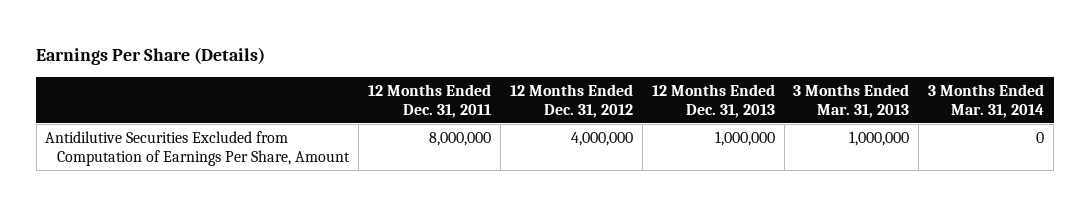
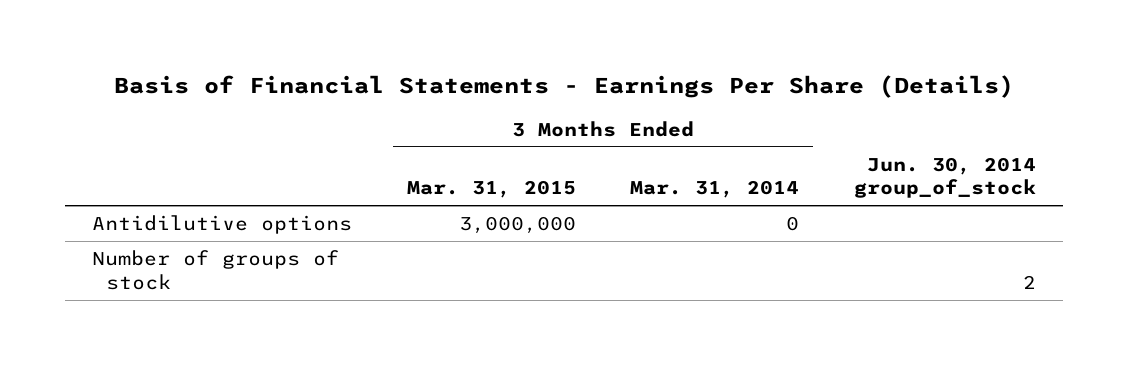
[36,46,266,65] Earnings Per Share (Details) -> [114,75,1015,99] Basis of Financial Statements - Earnings Per Share (Details)
[368,83,492,118] 12 Months Ended Dec. 31, 2011 -> none
[509,83,633,118] 12 Months Ended Dec. 31, 2012 -> none
[651,83,775,118] 12 Months Ended Dec. 31, 2013 -> none
[793,83,910,118] 3 Months Ended Mar. 31, 2013 -> none
none -> [406,180,576,199] Mar. 31, 2015
none -> [854,156,1037,199] Jun. 30, 2014 group_of_stock
[45,131,351,166] Antidilutive Securities Excluded from Computation of Earnings Per Share, Amount -> [91,214,352,234] Antidilutive options
none -> [91,249,339,290] Number of groups of stock

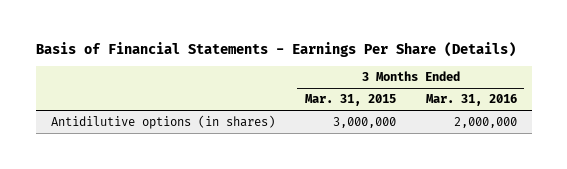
[630,180,800,199] Mar. 31, 2014 -> none
[854,156,1037,199] Jun. 30, 2014 group_of_stock -> none
none -> [425,94,517,107] Mar. 31, 2016
[91,249,339,290] Number of groups of stock -> none
[91,214,352,234] Antidilutive options -> [50,115,275,130] Antidilutive options (in shares)

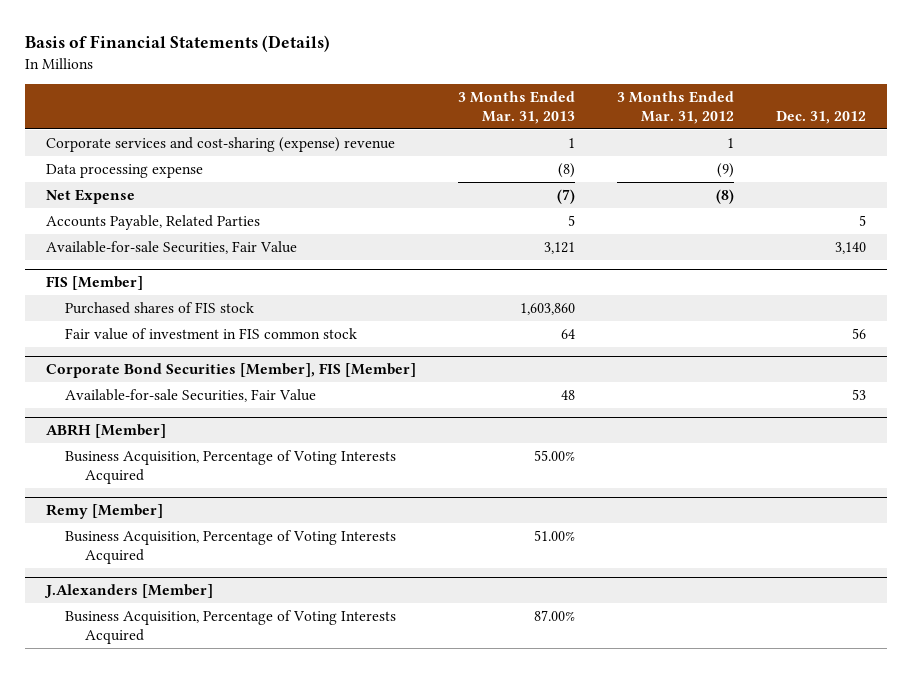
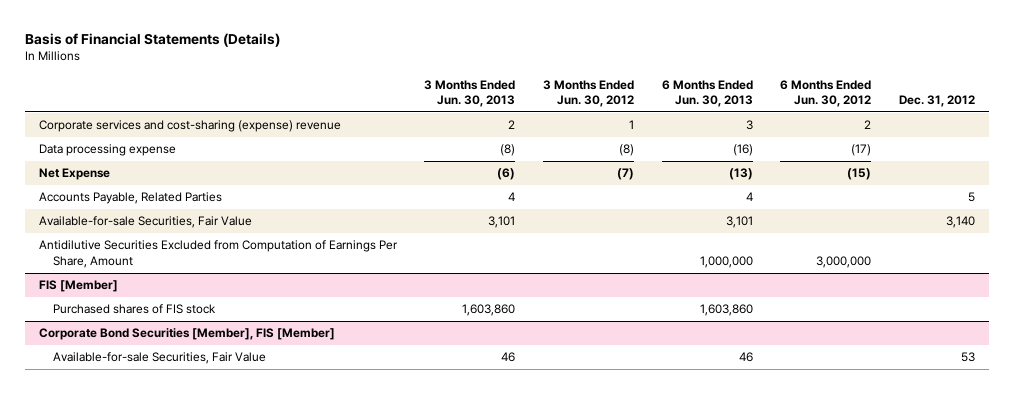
[457,91,575,125] 3 Months Ended Mar. 31, 2013 -> none
[617,91,735,125] 3 Months Ended Mar. 31, 2012 -> none
none -> [424,79,516,108] 3 Months Ended Jun. 30, 2013
none -> [543,79,635,108] 3 Months Ended Jun. 30, 2012
none -> [661,79,753,108] 6 Months Ended Jun. 30, 2013
none -> [780,79,872,108] 6 Months Ended Jun. 30, 2012
none -> [38,240,398,269] Antidilutive Securities Excluded from Computation of Earnings Per Share, Amount
[65,327,358,340] Fair value of investment in FIS common stock -> none
[45,424,166,439] ABRH [Member] -> none
[65,449,397,484] Business Acquisition, Percentage of Voting Interests Acquired -> none
[45,504,163,520] Remy [Member] -> none
[65,529,397,564] Business Acquisition, Percentage of Voting Interests Acquired -> none
[43,584,213,599] J.Alexanders [Member] -> none
[65,609,397,644] Business Acquisition, Percentage of Voting Interests Acquired -> none

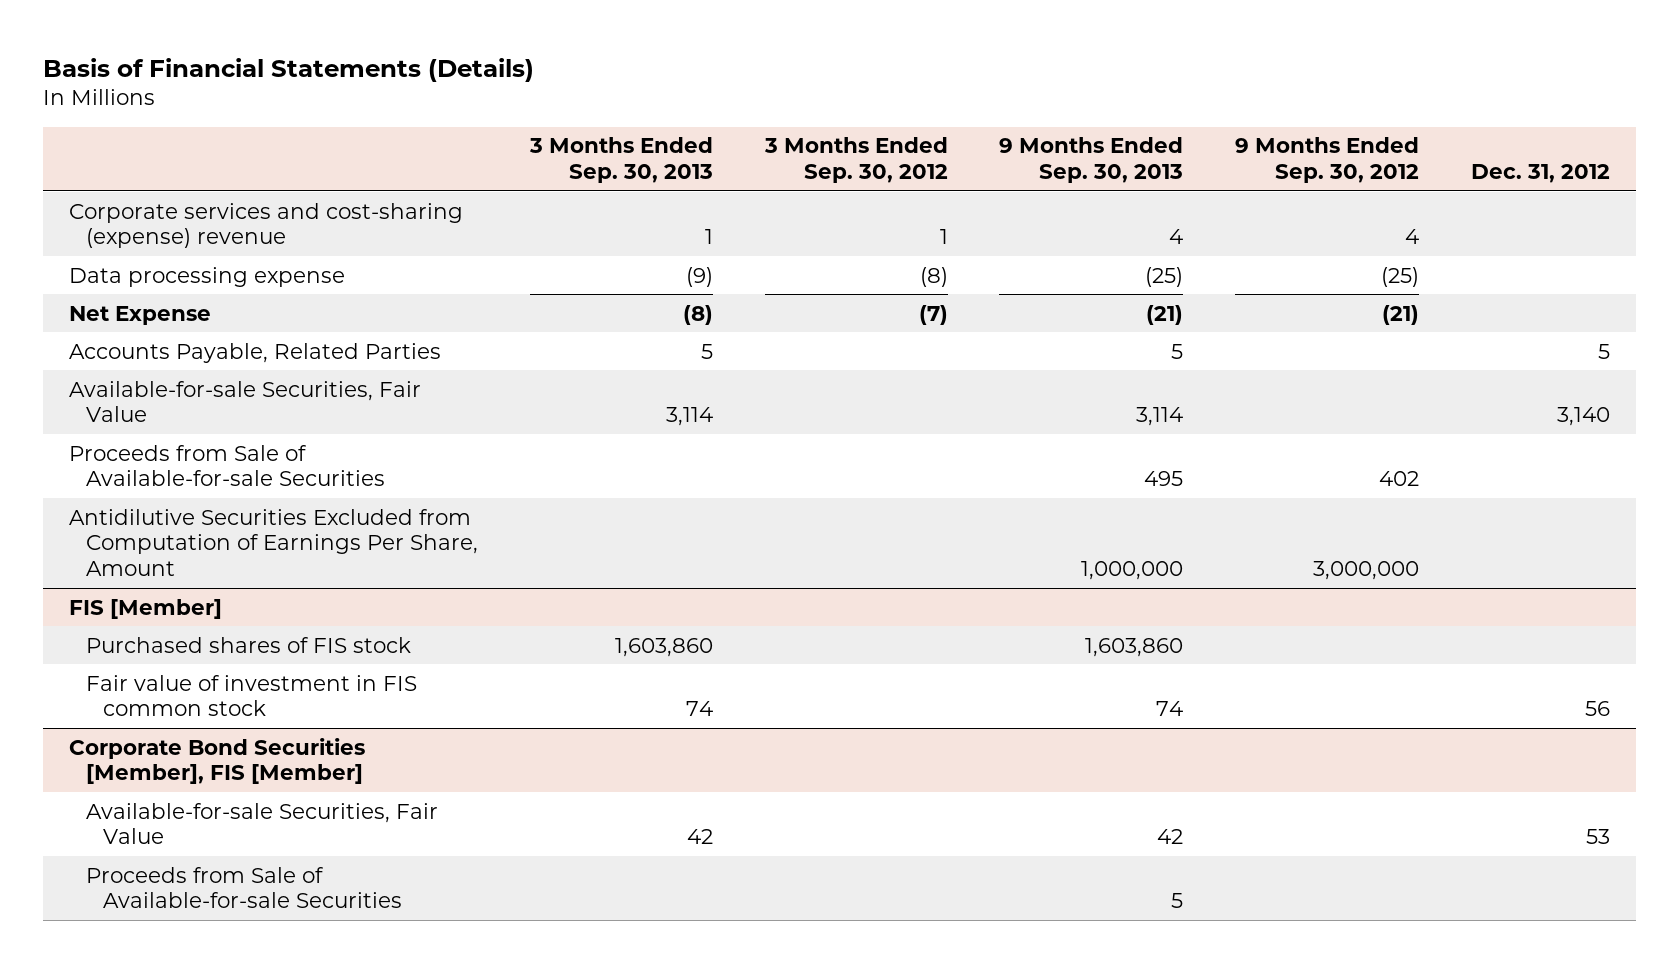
[424,79,516,108] 3 Months Ended Jun. 30, 2013 -> none
[543,79,635,108] 3 Months Ended Jun. 30, 2012 -> none
[661,79,753,108] 6 Months Ended Jun. 30, 2013 -> none
[780,79,872,108] 6 Months Ended Jun. 30, 2012 -> none
none -> [528,137,713,184] 3 Months Ended Sep. 30, 2013
none -> [763,137,948,184] 3 Months Ended Sep. 30, 2012
none -> [999,137,1184,184] 9 Months Ended Sep. 30, 2013
none -> [1235,137,1420,184] 9 Months Ended Sep. 30, 2012
none -> [69,444,386,487] Proceeds from Sale of Available-for-sale Securities
none -> [86,674,418,717] Fair value of investment in FIS common stock
none -> [86,866,403,909] Proceeds from Sale of Available-for-sale Securities

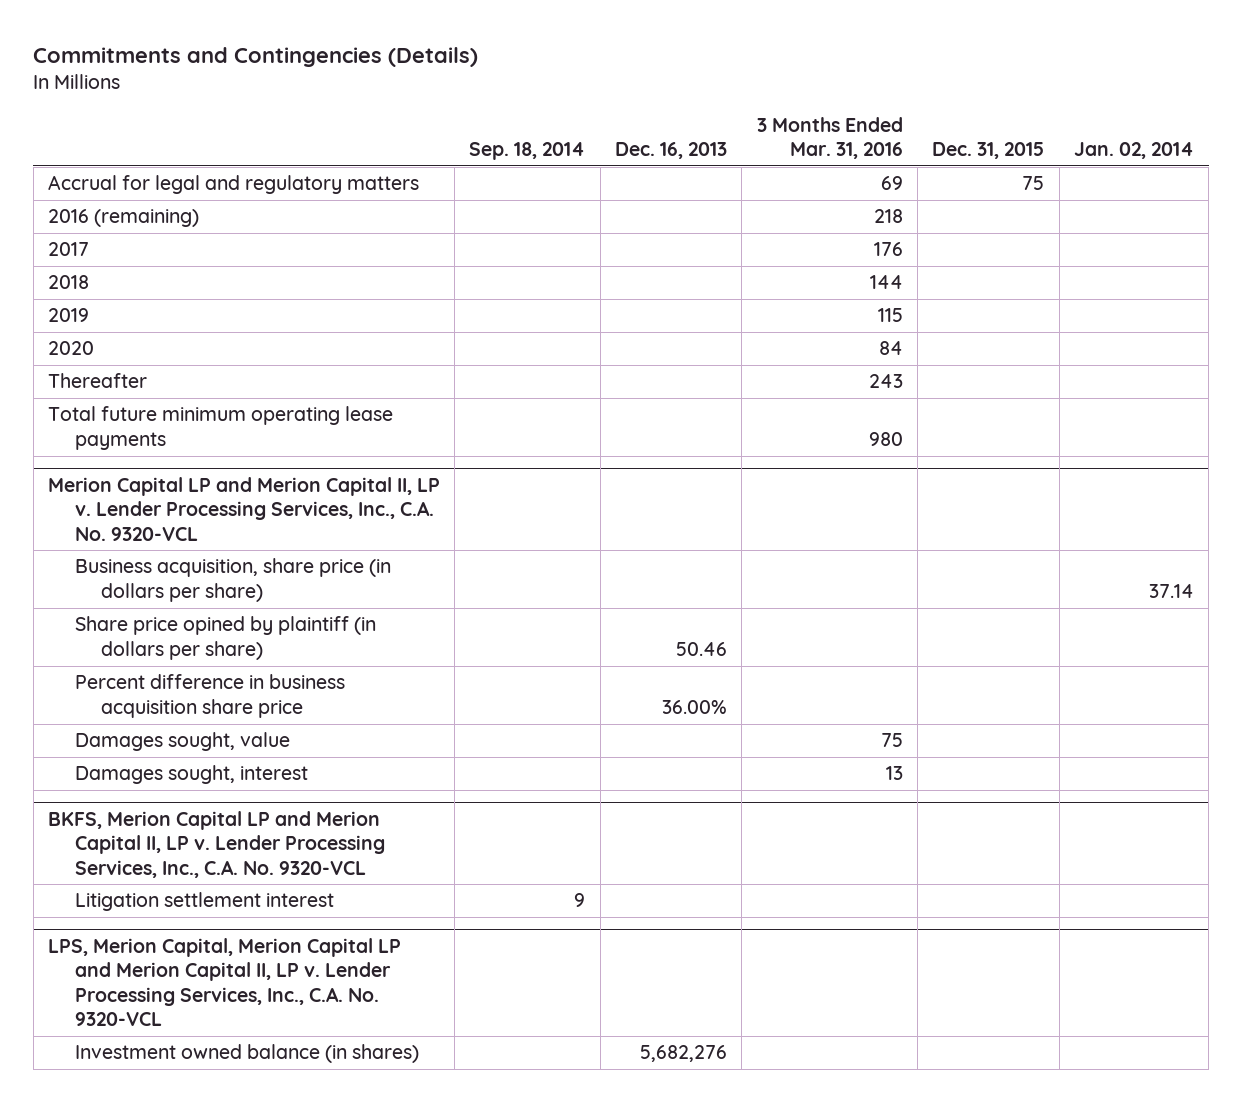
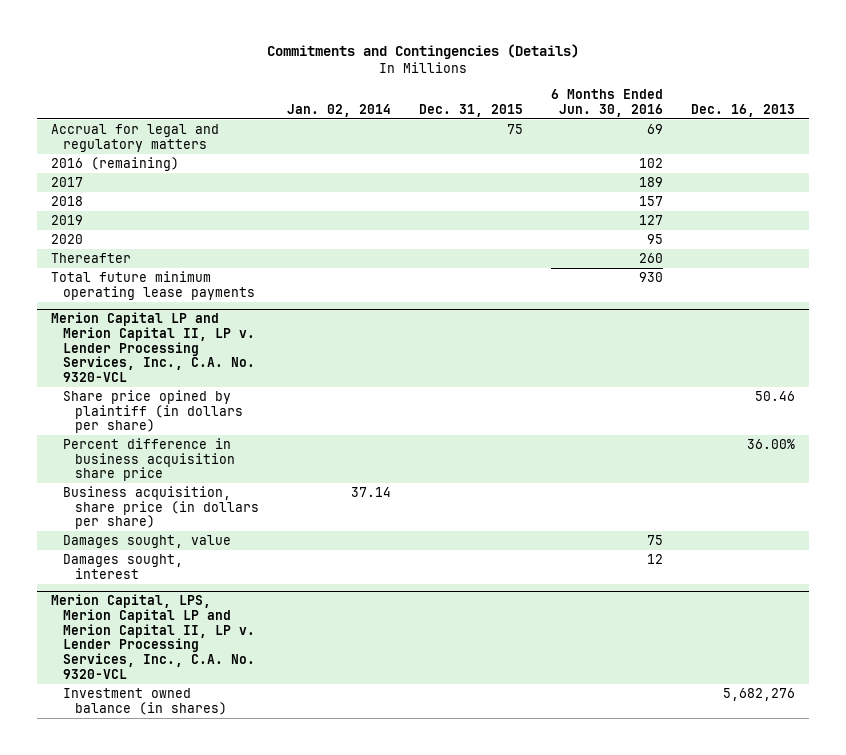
[469,142,586,161] Sep. 18, 2014 -> none
[756,116,903,160] 3 Months Ended Mar. 31, 2016 -> none
none -> [551,88,664,117] 6 Months Ended Jun. 30, 2016
[74,558,391,602] Business acquisition, share price (in dollars per share) -> [62,486,260,530] Business acquisition, share price (in dollars per share)
[47,810,385,878] BKFS, Merion Capital LP and Merion Capital II, LP v. Lender Processing Services, Inc., C.A. No. 9320-VCL -> none
[74,892,334,912] Litigation settlement interest -> none
[47,937,401,1027] LPS, Merion Capital, Merion Capital LP and Merion Capital II, LP v. Lender Processing Services, Inc., C.A. No. 9320-VCL -> [50,594,255,679] Merion Capital, LPS, Merion Capital LP and Merion Capital II, LP v. Lender Processing Services, Inc., C.A. No. 9320-VCL

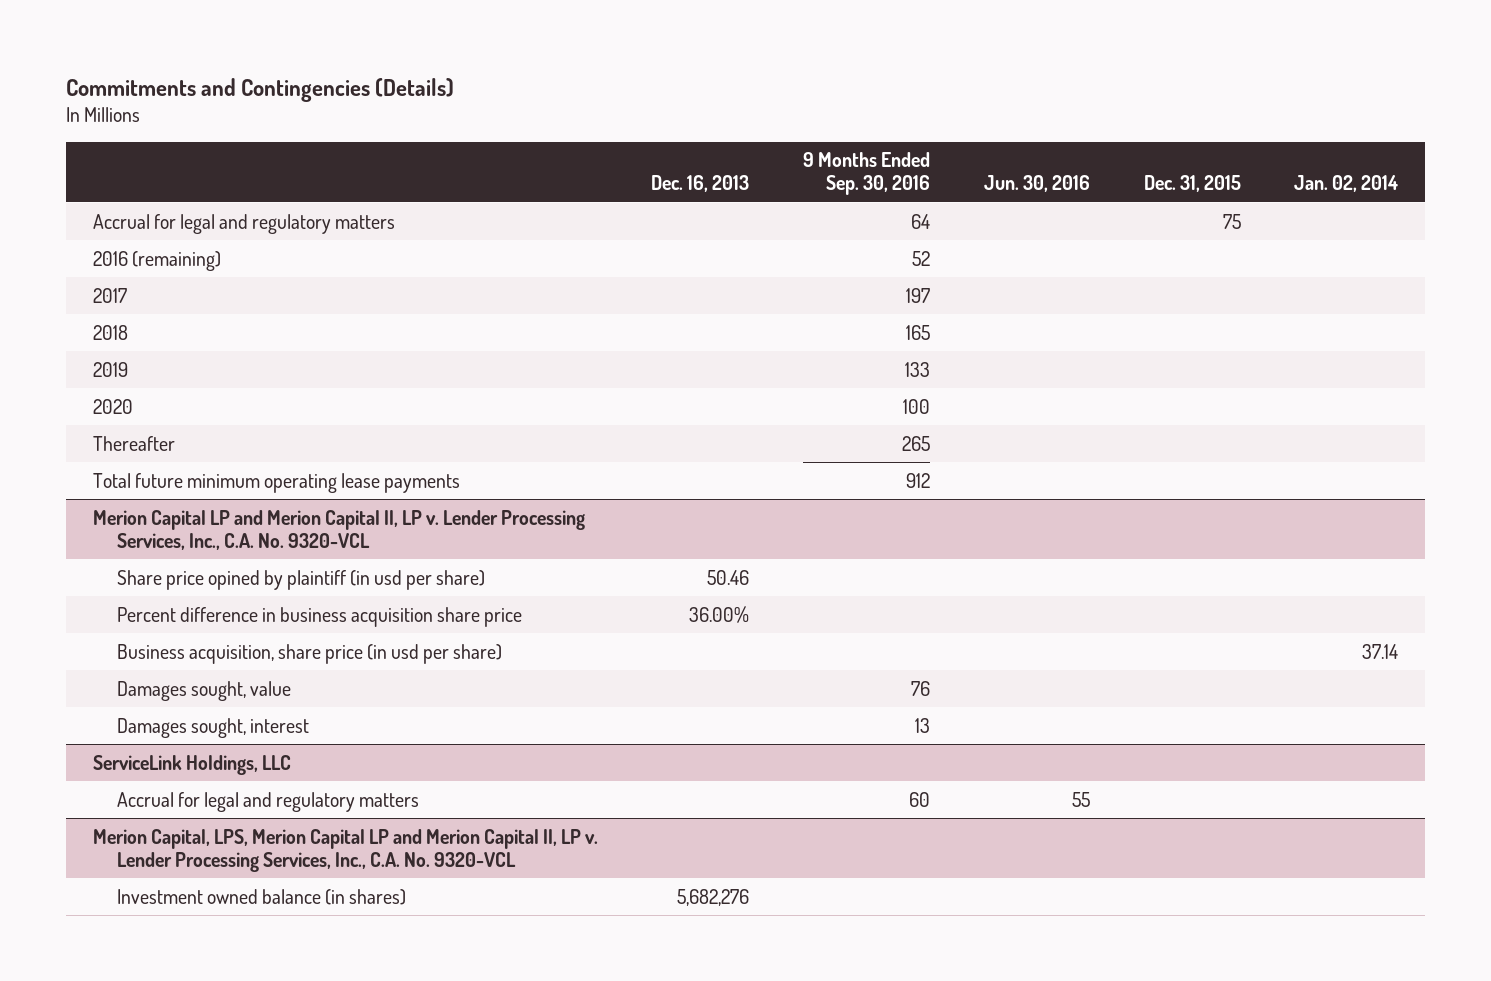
[551,88,664,117] 6 Months Ended Jun. 30, 2016 -> none
none -> [803,152,931,196] 9 Months Ended Sep. 30, 2016
none -> [983,175,1090,193] Jun. 30, 2016
[62,390,244,434] Share price opined by plaintiff (in dollars per share) -> [116,569,485,590] Share price opined by plaintiff (in usd per share)
[62,486,260,530] Business acquisition, share price (in dollars per share) -> [116,643,502,664] Business acquisition, share price (in usd per share)
none -> [92,754,291,775] ServiceLink Holdings, LLC
none -> [116,791,419,812] Accrual for legal and regulatory matters

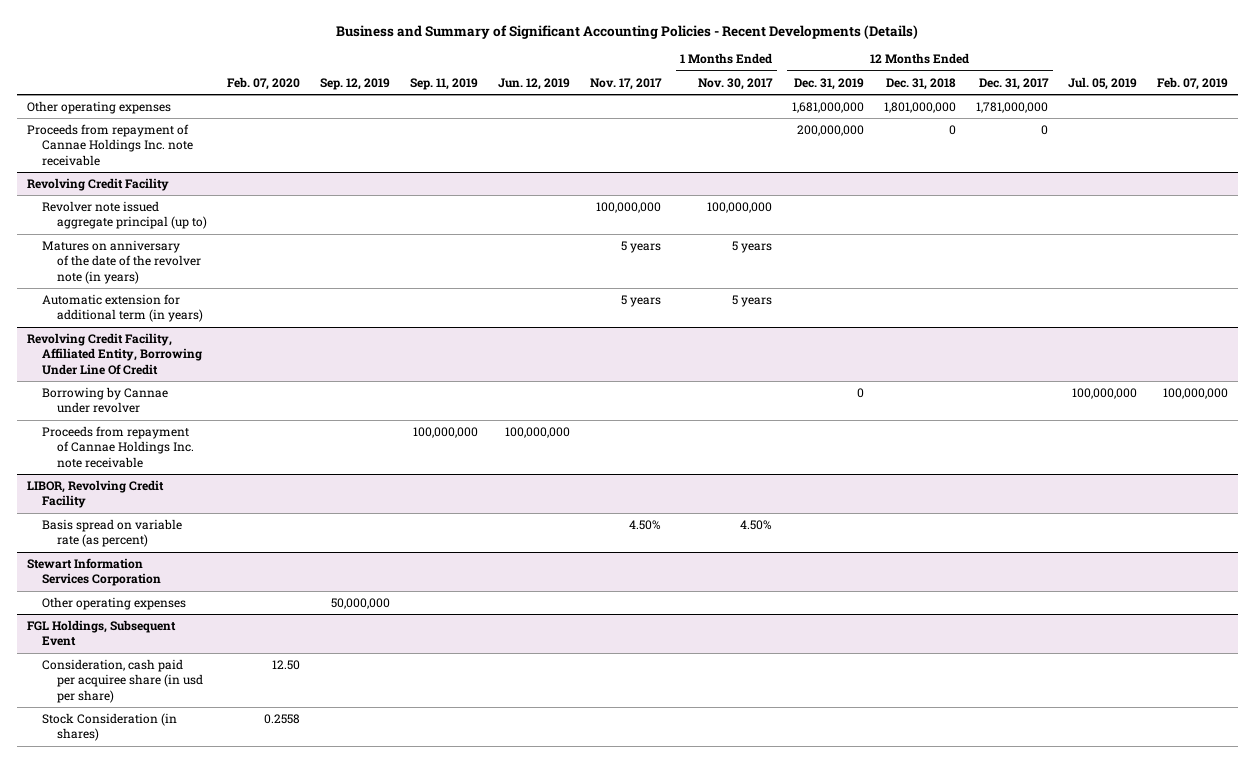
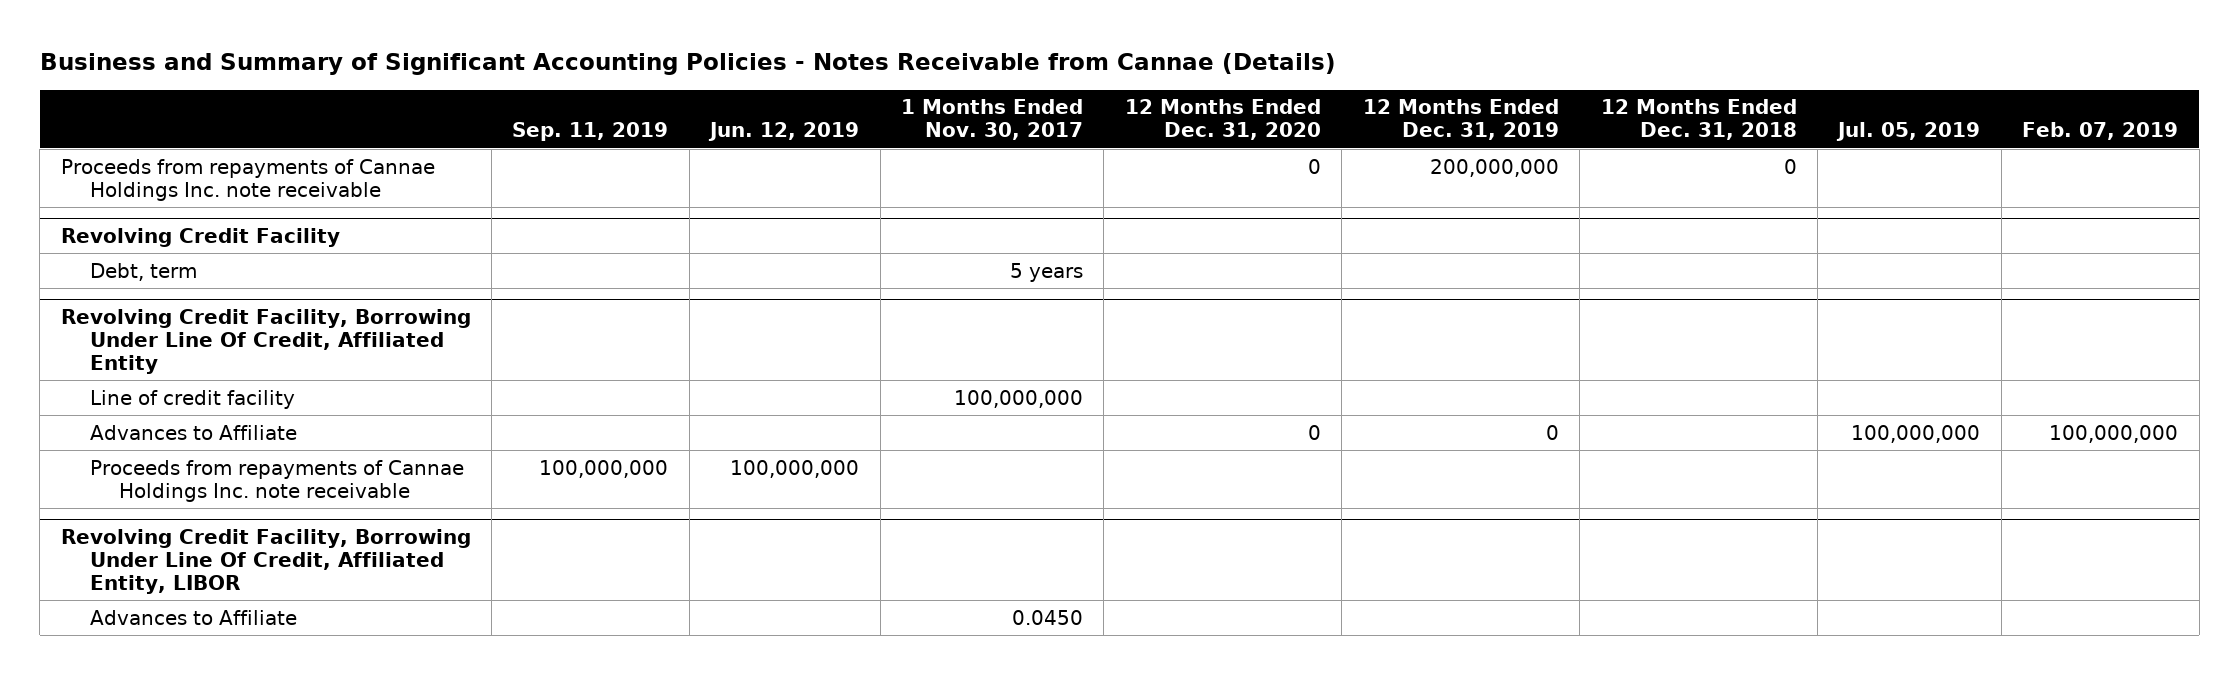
[336,24,919,39] Business and Summary of Significant Accounting Policies - Recent Developments (Details) -> [39,53,1336,76] Business and Summary of Significant Accounting Policies - Notes Receivable from Cannae (Details)
[227,76,301,90] Feb. 07, 2020 -> none
[320,77,391,90] Sep. 12, 2019 -> none
[589,77,662,90] Nov. 17, 2017 -> none
[979,77,1050,90] Dec. 31, 2017 -> none
none -> [1124,99,1321,141] 12 Months Ended Dec. 31, 2020
[26,100,171,114] Other operating expenses -> none
[26,123,194,166] Proceeds from repayment of Cannae Holdings Inc. note receivable -> [60,158,435,201] Proceeds from repayments of Cannae Holdings Inc. note receivable
[42,200,208,230] Revolver note issued aggregate principal (up to) -> none
[42,293,204,323] Automatic extension for additional term (in years) -> none
[42,518,183,548] Basis spread on variable rate (as percent) -> none
[26,557,162,587] Stewart Information Services Corporation -> none
[42,596,187,610] Other operating expenses -> none
[26,619,176,647] FGL Holdings, Subsequent Event -> none
[42,658,204,703] Consideration, cash paid per acquiree share (in usd per share) -> none
[42,712,178,742] Stock Consideration (in shares) -> none
[42,239,202,284] Matures on anniversary of the date of the revolver note (in years) -> [89,262,197,281] Debt, term
[26,332,203,375] Revolving Credit Facility, Affiliated Entity, Borrowing Under Line Of Credit -> [60,309,471,375] Revolving Credit Facility, Borrowing Under Line Of Credit, Affiliated Entity
none -> [89,389,295,409] Line of credit facility
[42,386,169,414] Borrowing by Cannae under revolver -> [89,424,297,440] Advances to Affiliate
[42,425,195,468] Proceeds from repayment of Cannae Holdings Inc. note receivable -> [89,459,464,502] Proceeds from repayments of Cannae Holdings Inc. note receivable
[26,479,164,509] LIBOR, Revolving Credit Facility -> [60,529,471,595] Revolving Credit Facility, Borrowing Under Line Of Credit, Affiliated Entity, LIBOR
none -> [89,609,297,625] Advances to Affiliate

